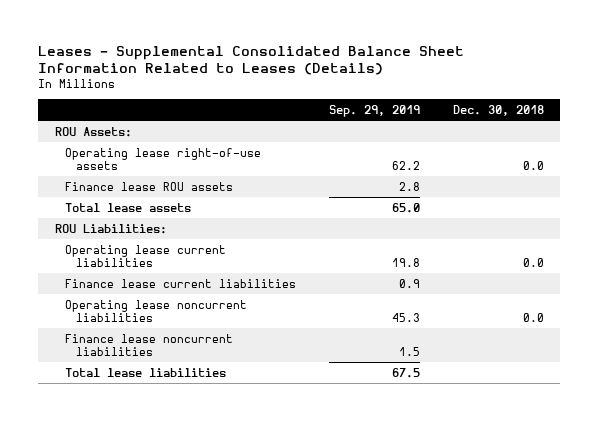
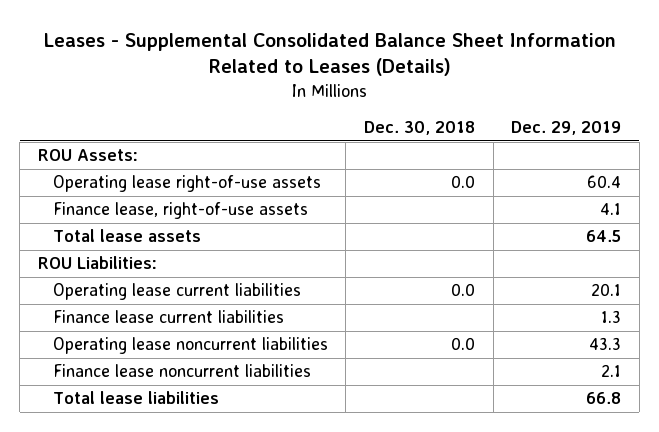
[329,104,421,117] Sep. 29, 2019 -> none
none -> [511,121,622,136] Dec. 29, 2019
[65,181,234,191] Finance lease ROU assets -> [52,202,308,220] Finance lease, right-of-use assets

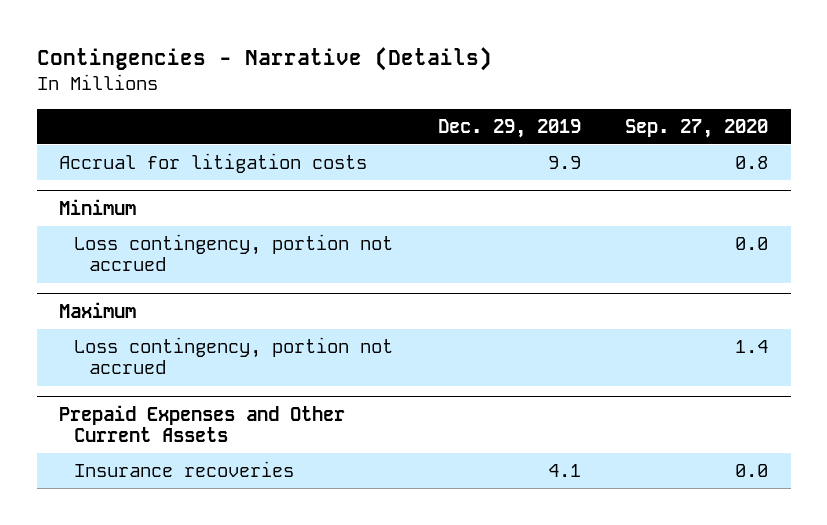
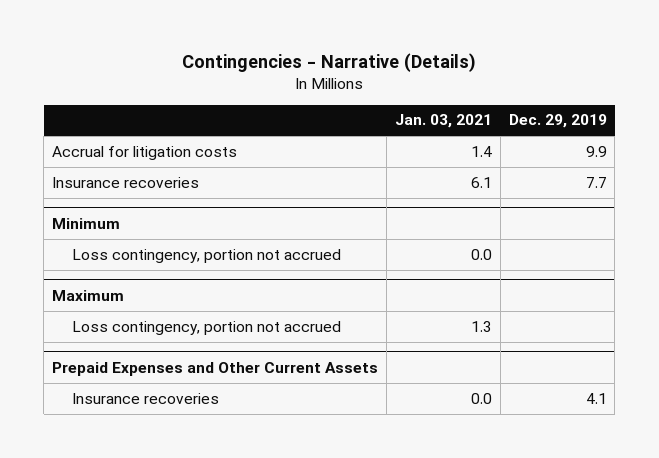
[625,118,769,138] Sep. 27, 2020 -> none
none -> [394,114,492,129] Jan. 03, 2021
none -> [52,176,200,188] Insurance recoveries

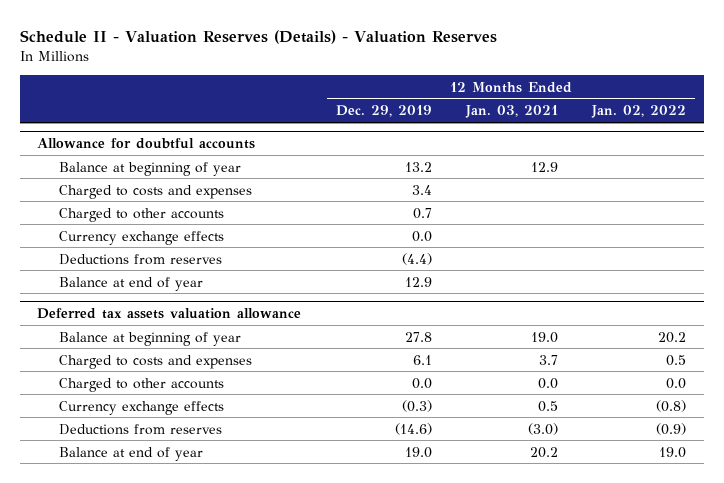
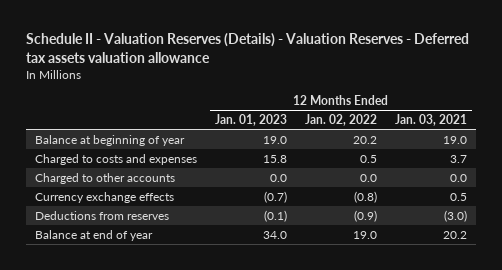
[20,30,498,45] Schedule II - Valuation Reserves (Details) - Valuation Reserves -> [25,33,469,63] Schedule II - Valuation Reserves (Details) - Valuation Reserves - Deferred tax assets valuation allowance
[335,105,432,118] Dec. 29, 2019 -> none
none -> [214,114,287,127] Jan. 01, 2023
[37,138,256,150] Allowance for doubtful accounts -> none
[58,161,241,176] Balance at beginning of year -> none
[58,184,252,199] Charged to costs and expenses -> none
[58,207,224,222] Charged to other accounts -> none
[58,230,224,245] Currency exchange effects -> none
[58,253,222,265] Deductions from reserves -> none
[58,276,203,291] Balance at end of year -> none
[37,308,302,320] Deferred tax assets valuation allowance -> none

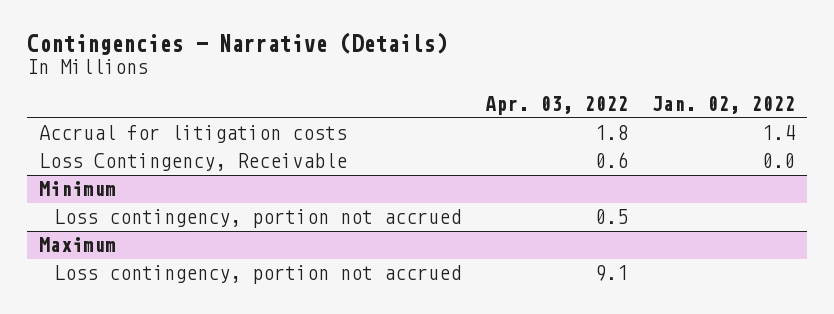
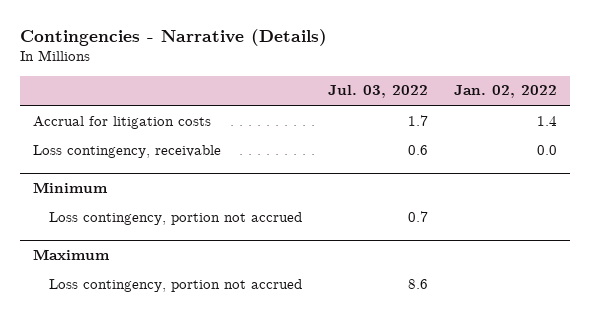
[484,95,628,115] Apr. 03, 2022 -> none
none -> [328,85,429,99] Jul. 03, 2022
[39,153,348,172] Loss Contingency, Receivable -> [32,144,221,158] Loss contingency, receivable

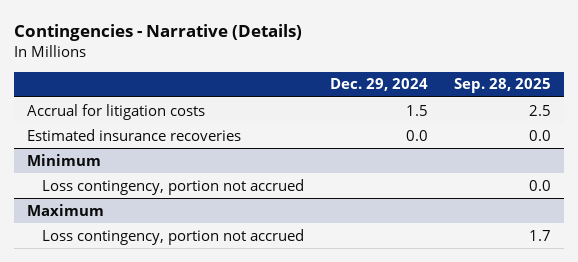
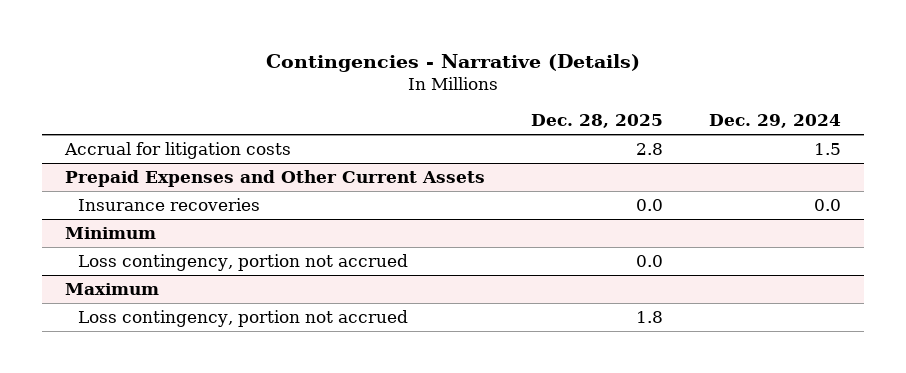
[453,78,551,94] Sep. 28, 2025 -> none
none -> [531,114,664,129] Dec. 28, 2025
[27,128,242,141] Estimated insurance recoveries -> none
none -> [65,169,486,187] Prepaid Expenses and Other Current Assets
none -> [78,197,261,211] Insurance recoveries

